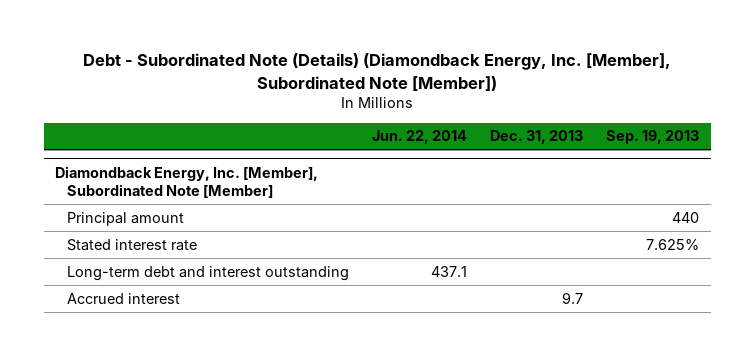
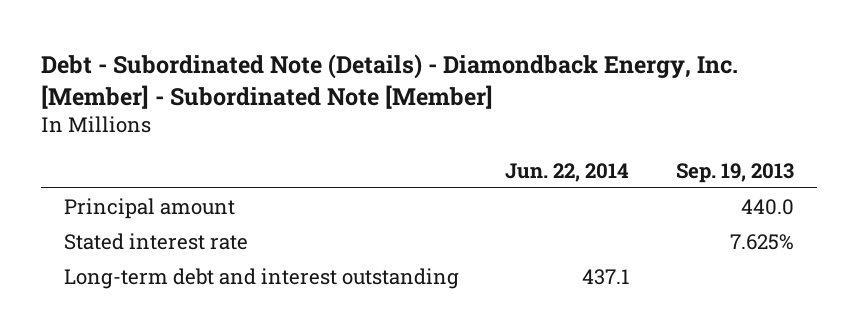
[83,53,672,91] Debt - Subordinated Note (Details) (Diamondback Energy, Inc. [Member], Subordinated Note [Member]) -> [40,53,738,109] Debt - Subordinated Note (Details) - Diamondback Energy, Inc. [Member] - Subordinated Note [Member]
[490,130,584,145] Dec. 31, 2013 -> none
[55,165,319,198] Diamondback Energy, Inc. [Member], Subordinated Note [Member] -> none
[672,211,700,223] 440 -> [740,198,794,215] 440.0
[66,292,180,304] Accrued interest -> none

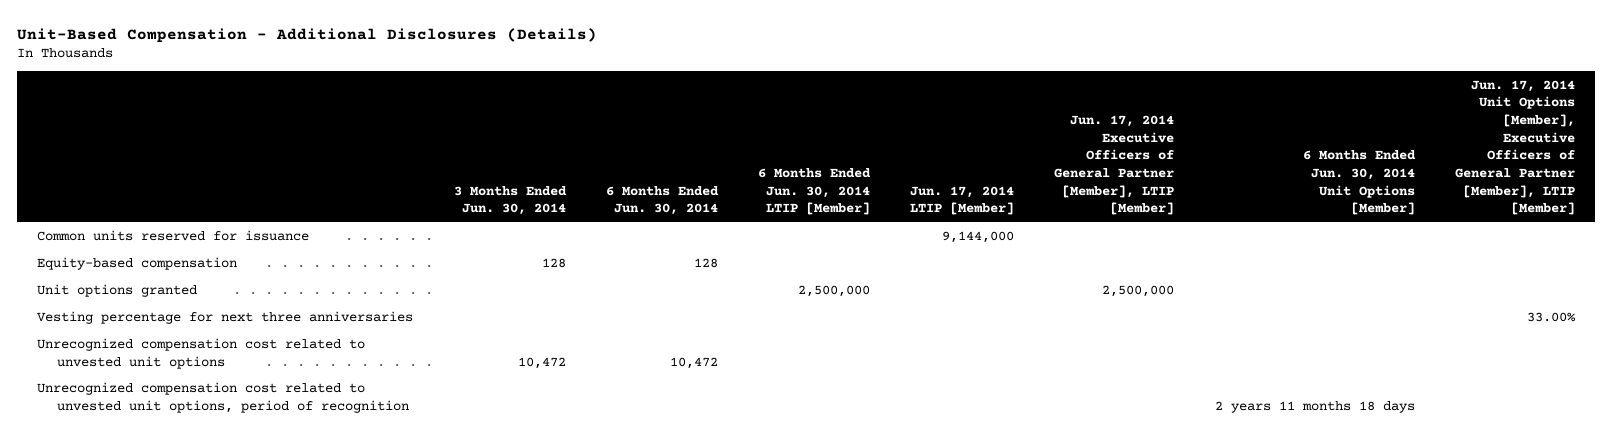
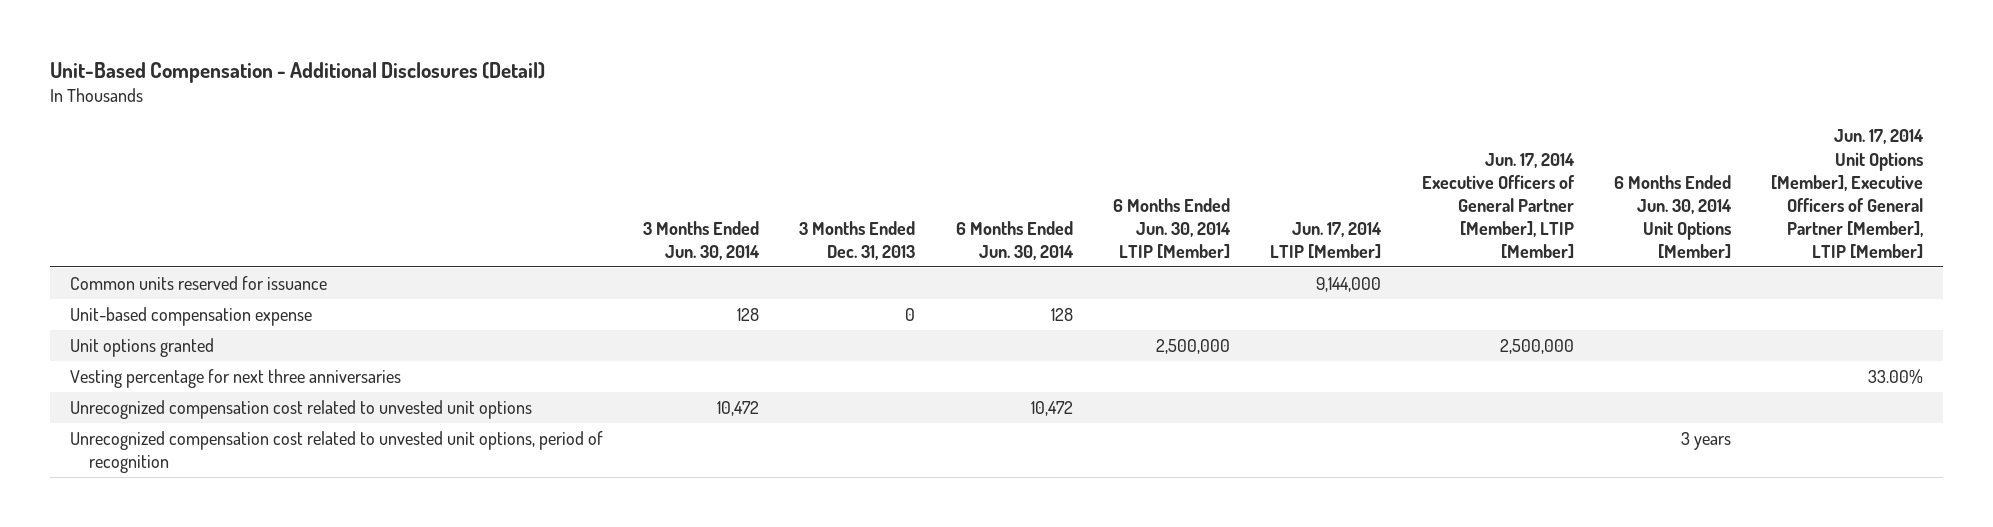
[17,27,598,43] Unit-Based Compensation - Additional Disclosures (Details) -> [49,61,545,83] Unit-Based Compensation - Additional Disclosures (Detail)
none -> [799,220,916,260] 3 Months Ended Dec. 31, 2013
[37,257,238,271] Equity-based compensation -> [69,306,312,326] Unit-based compensation expense
[1214,400,1415,413] 2 years 11 months 18 days -> [1680,431,1731,450] 3 years

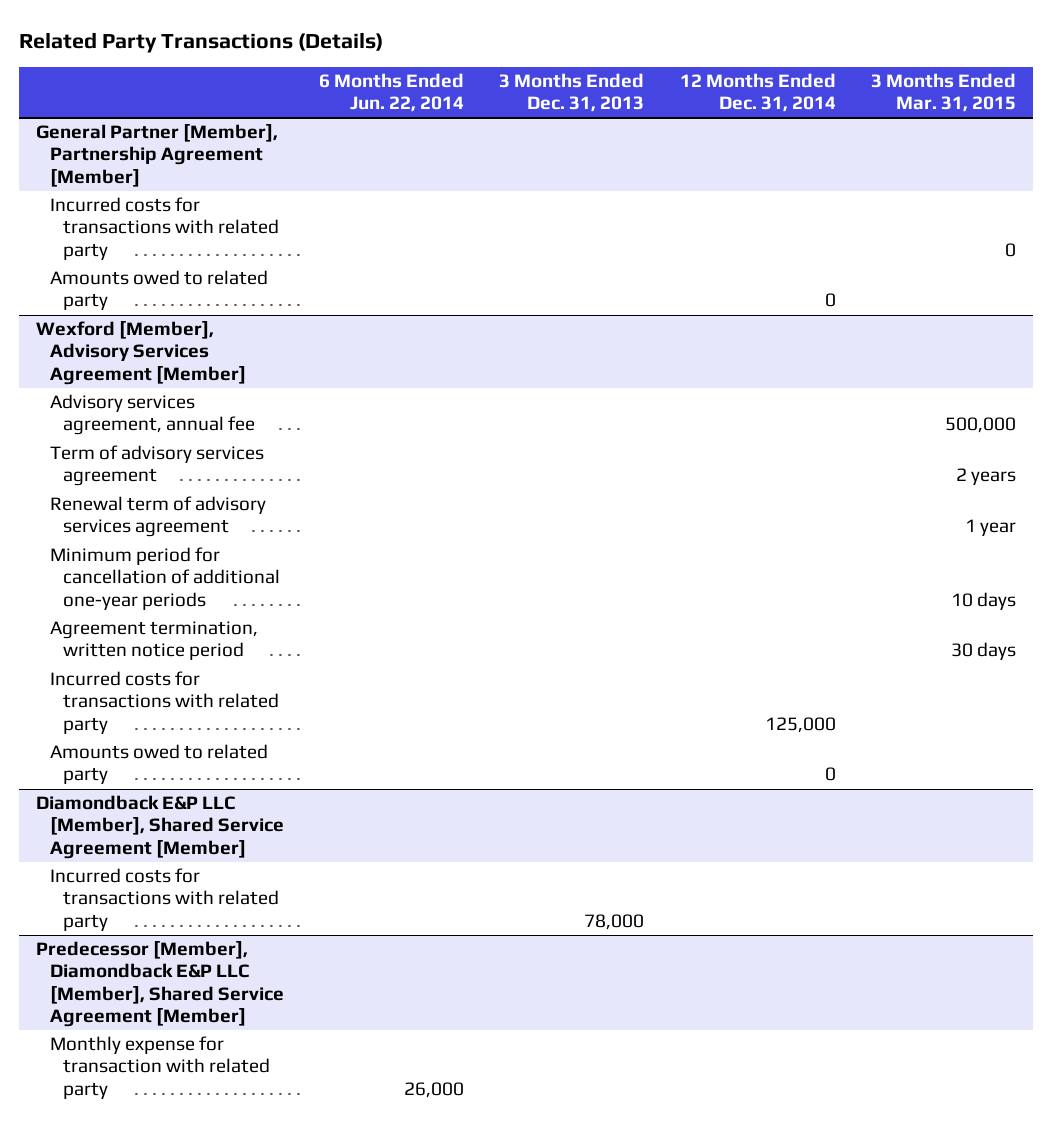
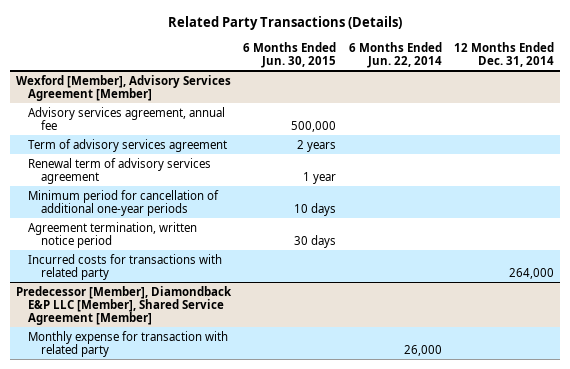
[499,72,645,113] 3 Months Ended Dec. 31, 2013 -> none
[870,72,1016,113] 3 Months Ended Mar. 31, 2015 -> none
none -> [243,41,337,68] 6 Months Ended Jun. 30, 2015
[36,124,279,187] General Partner [Member], Partnership Agreement [Member] -> none
[49,197,280,260] Incurred costs for transactions with related party -> none
[49,270,268,311] Amounts owed to related party -> none
[49,744,268,785] Amounts owed to related party -> none
[36,795,284,859] Diamondback E&P LLC [Member], Shared Service Agreement [Member] -> none
[49,868,280,931] Incurred costs for transactions with related party -> none
[764,716,836,733] 125,000 -> [509,267,555,279] 264,000

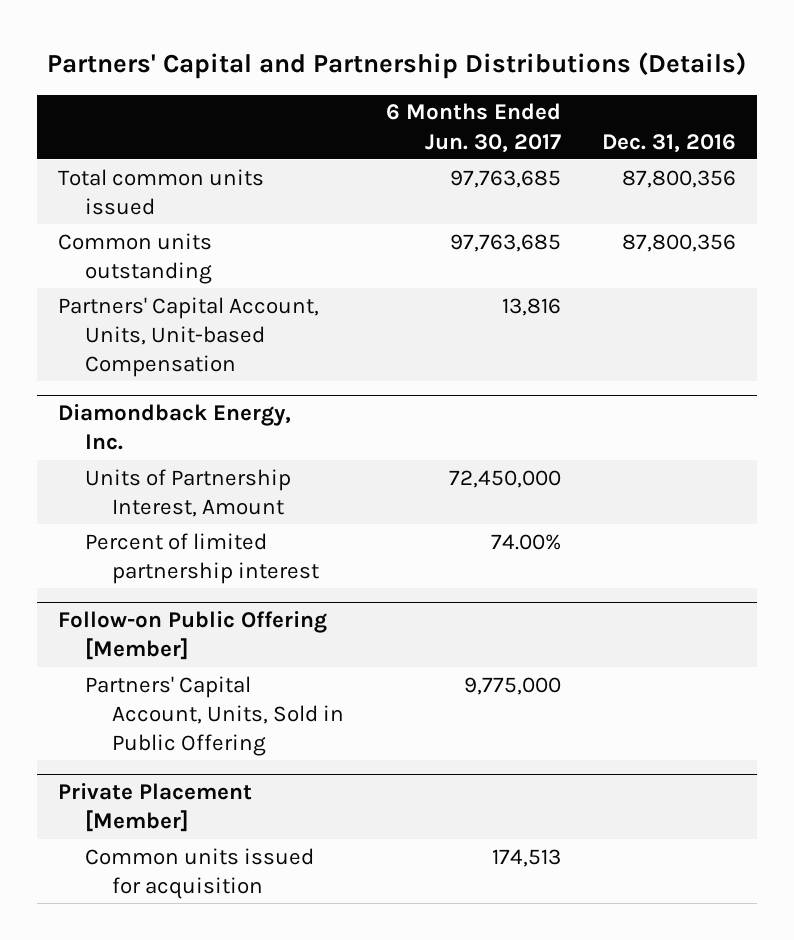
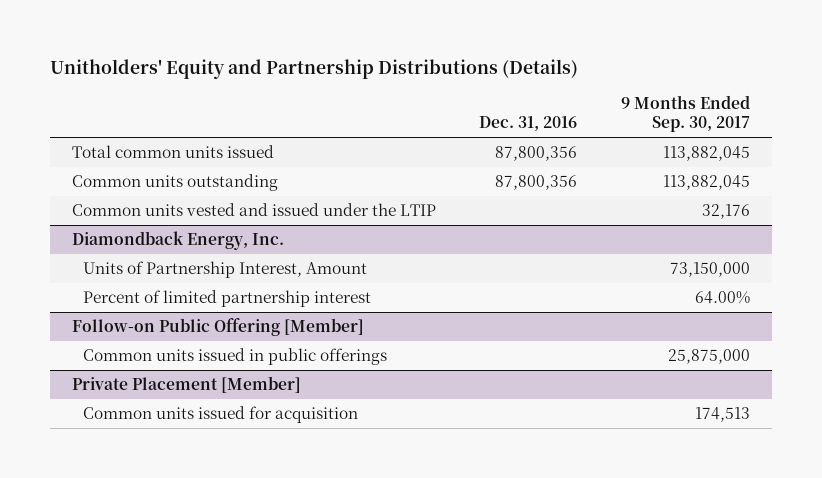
[46,52,746,80] Partners' Capital and Partnership Distributions (Details) -> [49,58,578,79] Unitholders' Equity and Partnership Distributions (Details)
[385,103,561,153] 6 Months Ended Jun. 30, 2017 -> none
none -> [620,95,750,132] 9 Months Ended Sep. 30, 2017
[57,296,319,377] Partners' Capital Account, Units, Unit-based Compensation -> [71,203,436,217] Common units vested and issued under the LTIP
[84,675,344,756] Partners' Capital Account, Units, Sold in Public Offering -> [83,348,388,366] Common units issued in public offerings

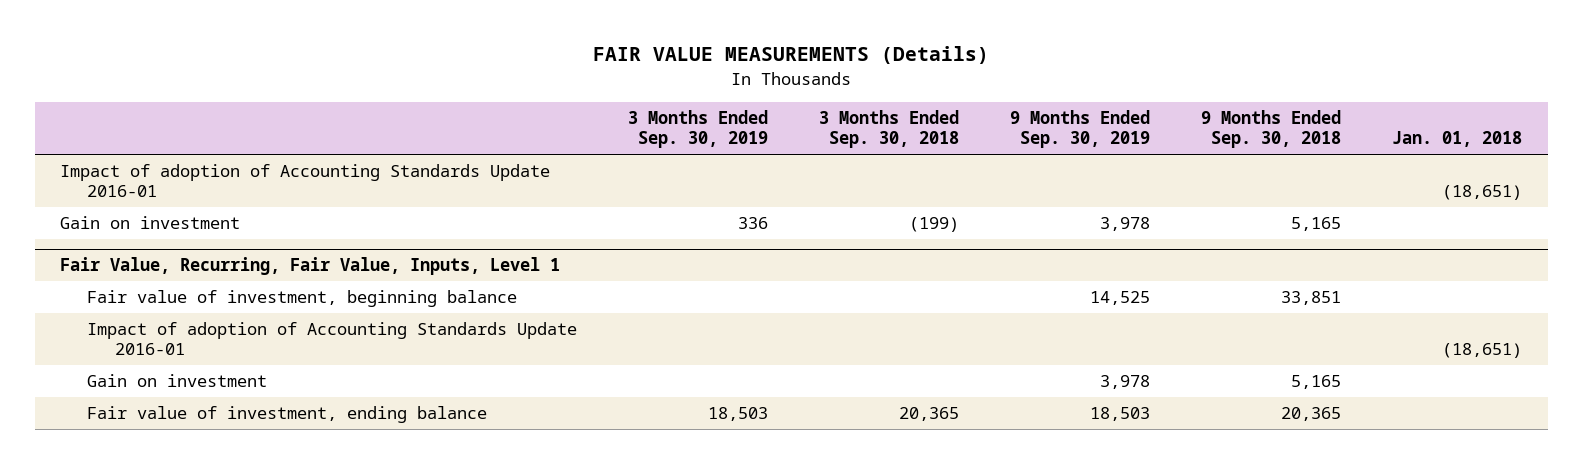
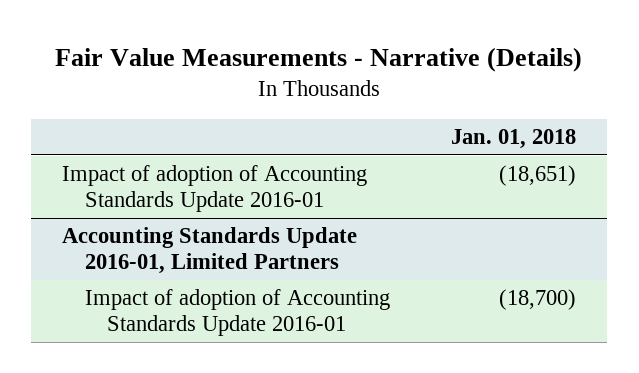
[593,46,990,65] FAIR VALUE MEASUREMENTS (Details) -> [55,47,583,73] Fair Value Measurements - Narrative (Details)
[628,110,769,149] 3 Months Ended Sep. 30, 2019 -> none
[819,110,960,149] 3 Months Ended Sep. 30, 2018 -> none
[1010,110,1151,149] 9 Months Ended Sep. 30, 2019 -> none
[1201,110,1342,149] 9 Months Ended Sep. 30, 2018 -> none
[60,216,241,230] Gain on investment -> none
[60,257,561,276] Fair Value, Recurring, Fair Value, Inputs, Level 1 -> none
[87,290,518,308] Fair value of investment, beginning balance -> none
[87,322,578,356] Impact of adoption of Accounting Standards Update 2016-01 -> none
[87,374,268,388] Gain on investment -> none
[87,406,488,424] Fair value of investment, ending balance -> none
none -> [62,227,358,275] Accounting Standards Update 2016-01, Limited Partners
none -> [84,289,390,337] Impact of adoption of Accounting Standards Update 2016-01

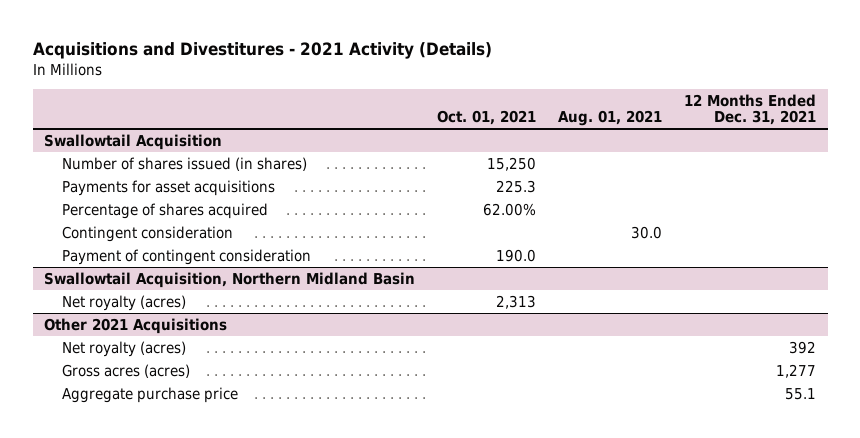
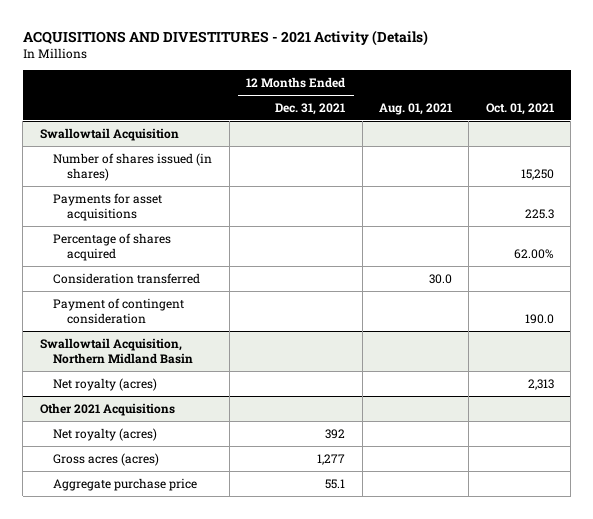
[32,42,492,60] Acquisitions and Divestitures - 2021 Activity (Details) -> [22,29,428,46] ACQUISITIONS AND DIVESTITURES - 2021 Activity (Details)
[61,225,233,242] Contingent consideration -> [53,272,201,284] Consideration transferred

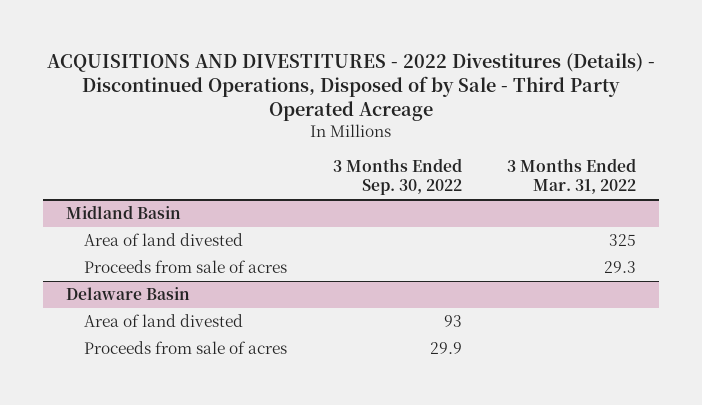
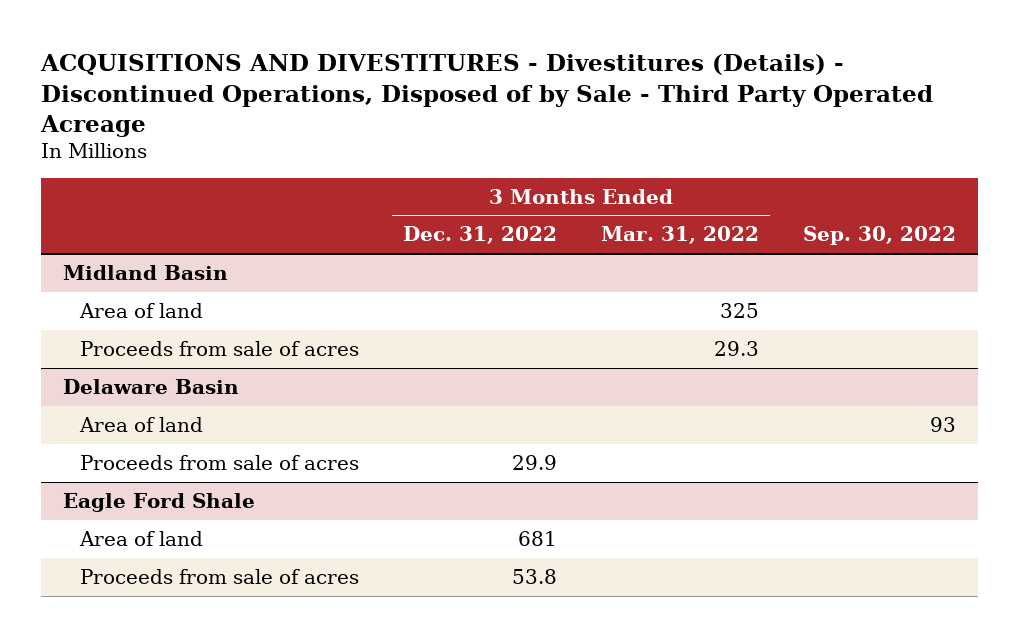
[46,52,655,122] ACQUISITIONS AND DIVESTITURES - 2022 Divestitures (Details) - Discontinued Operations, Disposed of by Sale - Third Party Operated Acreage -> [40,54,934,137] ACQUISITIONS AND DIVESTITURES - Divestitures (Details) - Discontinued Operations, Disposed of by Sale - Third Party Operated Acreage
[332,158,462,195] 3 Months Ended Sep. 30, 2022 -> none
none -> [402,226,557,245] Dec. 31, 2022
none -> [802,226,956,246] Sep. 30, 2022
[84,233,244,247] Area of land divested -> [79,303,204,319] Area of land
[84,314,244,328] Area of land divested -> [79,417,204,433] Area of land
none -> [63,493,256,513] Eagle Ford Shale
none -> [79,531,204,547] Area of land
none -> [80,569,360,585] Proceeds from sale of acres

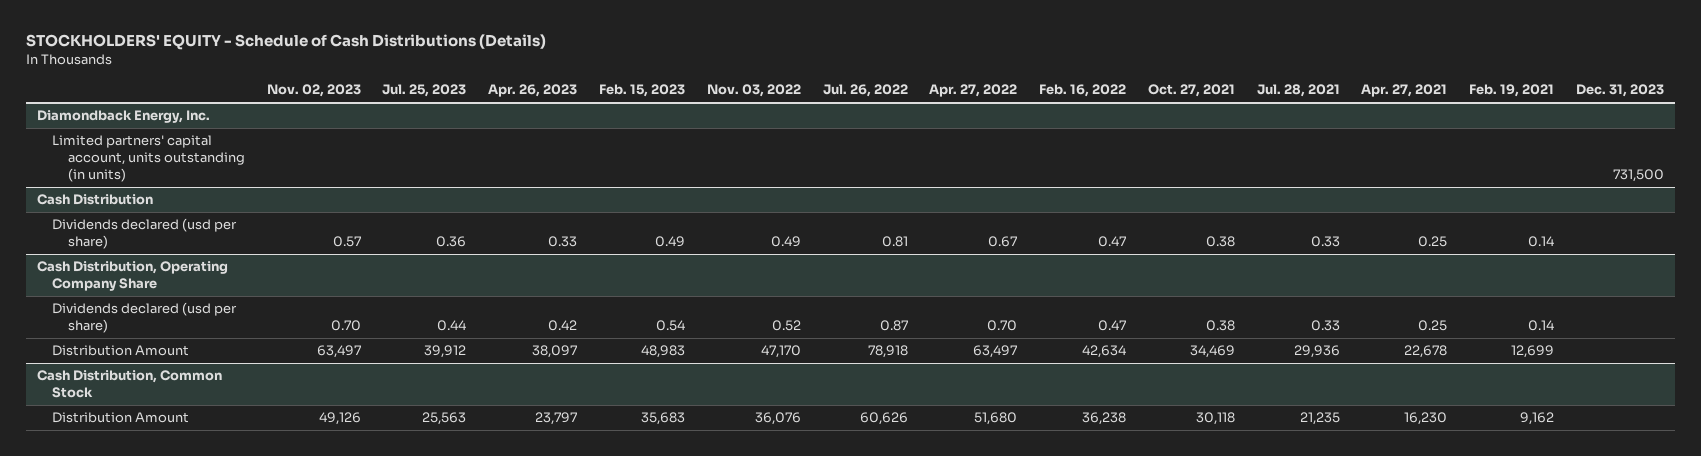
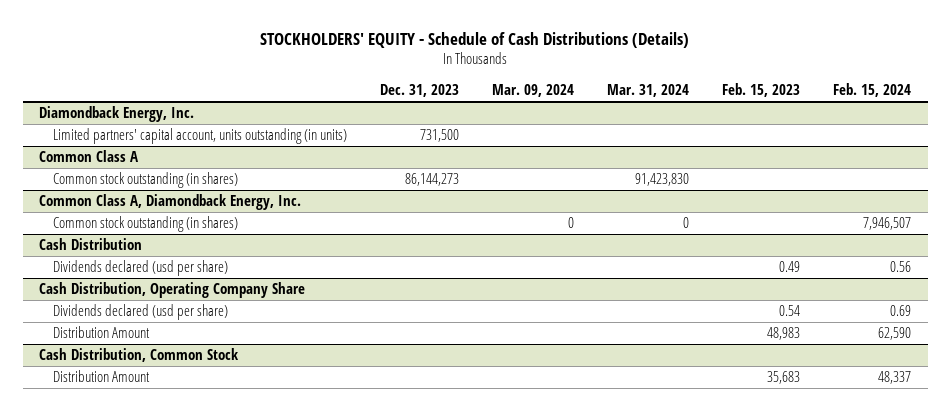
[266,84,361,98] Nov. 02, 2023 -> none
[382,84,467,98] Jul. 25, 2023 -> none
[488,84,578,98] Apr. 26, 2023 -> none
[706,84,801,98] Nov. 03, 2022 -> none
[822,84,908,98] Jul. 26, 2022 -> none
[929,84,1018,98] Apr. 27, 2022 -> none
[1039,84,1127,98] Feb. 16, 2022 -> none
[1147,84,1235,98] Oct. 27, 2021 -> none
[1256,84,1340,98] Jul. 28, 2021 -> none
[1361,84,1448,98] Apr. 27, 2021 -> none
[1469,84,1555,98] Feb. 19, 2021 -> none
none -> [492,84,575,98] Mar. 09, 2024
none -> [607,84,690,98] Mar. 31, 2024
none -> [833,83,912,98] Feb. 15, 2024
none -> [39,150,140,163] Common Class A
none -> [52,172,238,189] Common stock outstanding (in shares)
none -> [39,194,302,211] Common Class A, Diamondback Energy, Inc.
none -> [52,216,238,233] Common stock outstanding (in shares)

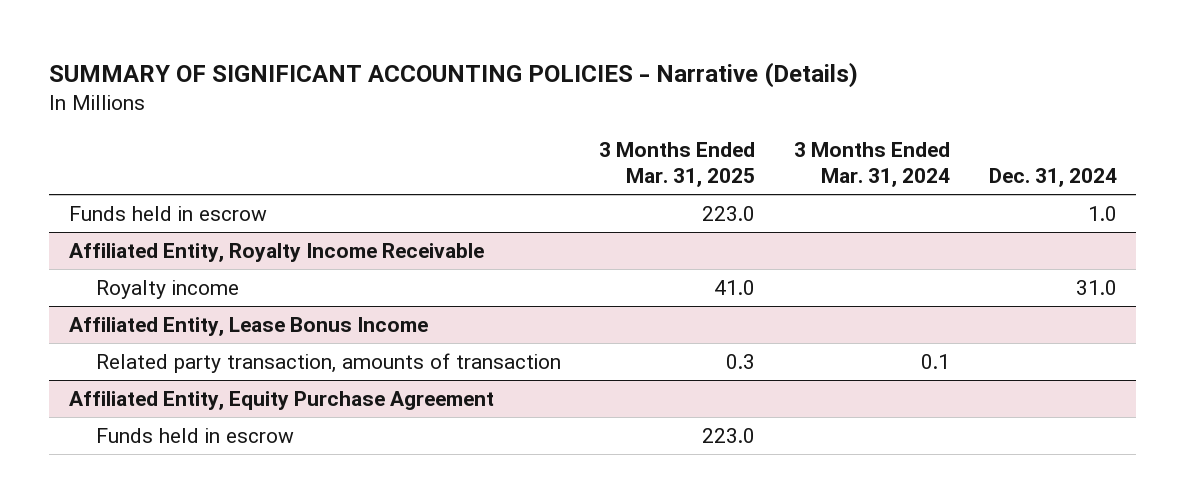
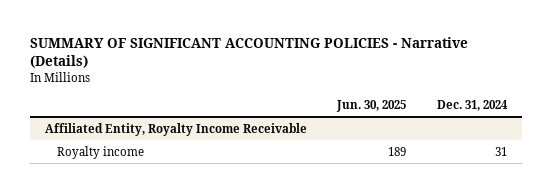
[599,142,756,187] 3 Months Ended Mar. 31, 2025 -> none
[794,142,951,187] 3 Months Ended Mar. 31, 2024 -> none
none -> [336,100,407,113] Jun. 30, 2025
[68,206,267,222] Funds held in escrow -> none
[68,317,428,337] Affiliated Entity, Lease Bonus Income -> none
[95,353,561,374] Related party transaction, amounts of transaction -> none
[68,391,494,411] Affiliated Entity, Equity Purchase Agreement -> none
[95,428,294,444] Funds held in escrow -> none
[1075,280,1117,296] 31.0 -> [494,146,507,156] 31

